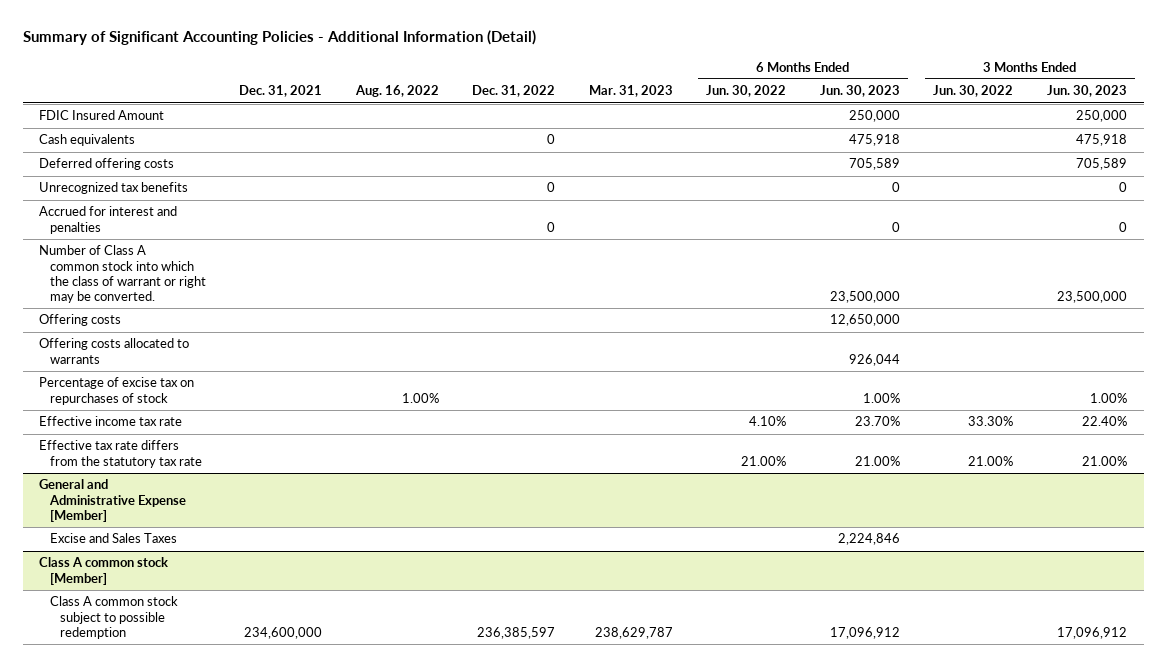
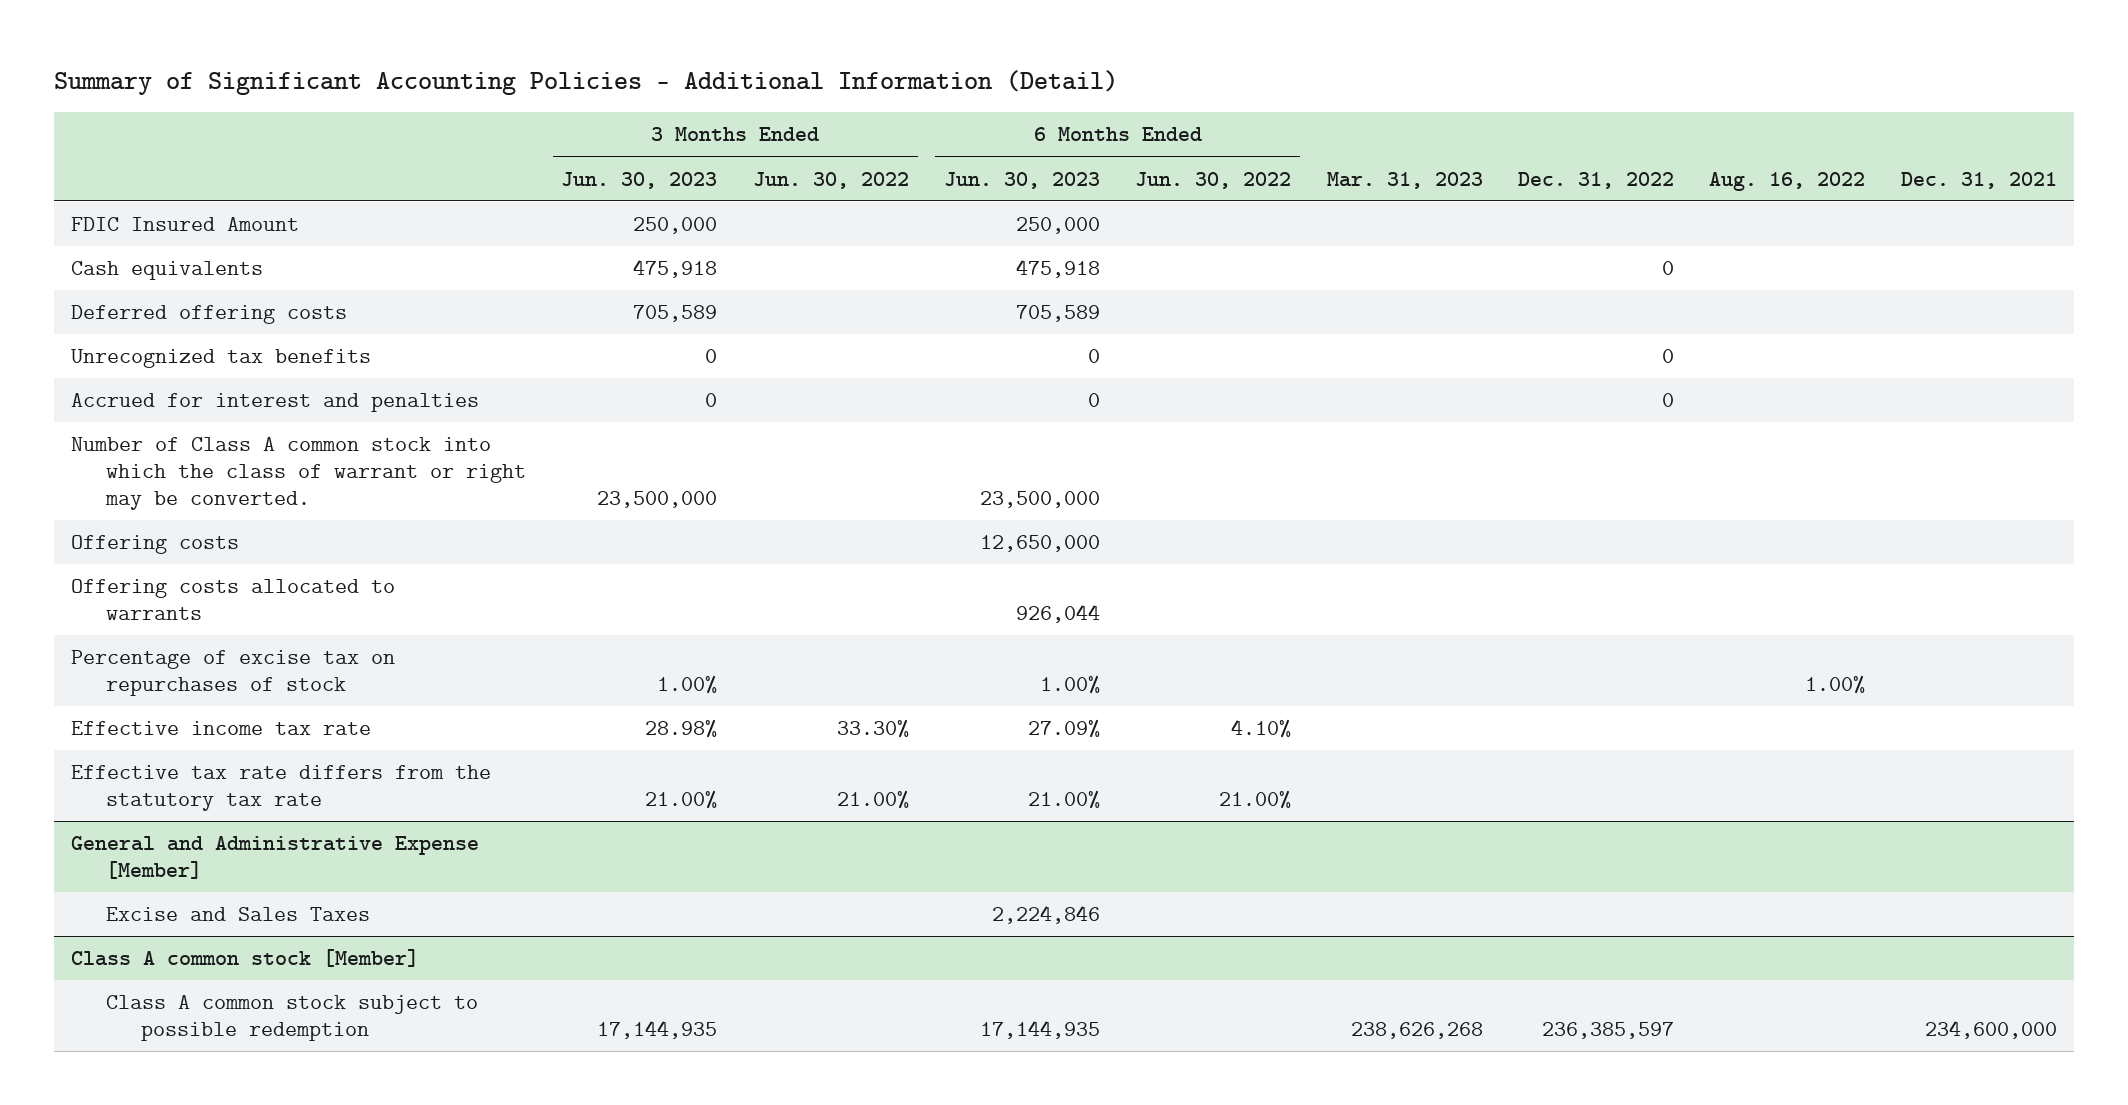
[854,416,900,427] 23.70% -> [1028,719,1101,739] 27.09%
[1081,416,1127,427] 22.40% -> [645,719,718,739] 28.98%
[594,626,673,639] 238,629,787 -> [1350,1022,1483,1040] 238,626,268
[829,626,900,639] 17,096,912 -> [980,1020,1101,1040] 17,144,935
[1056,626,1127,639] 17,096,912 -> [597,1020,718,1040] 17,144,935

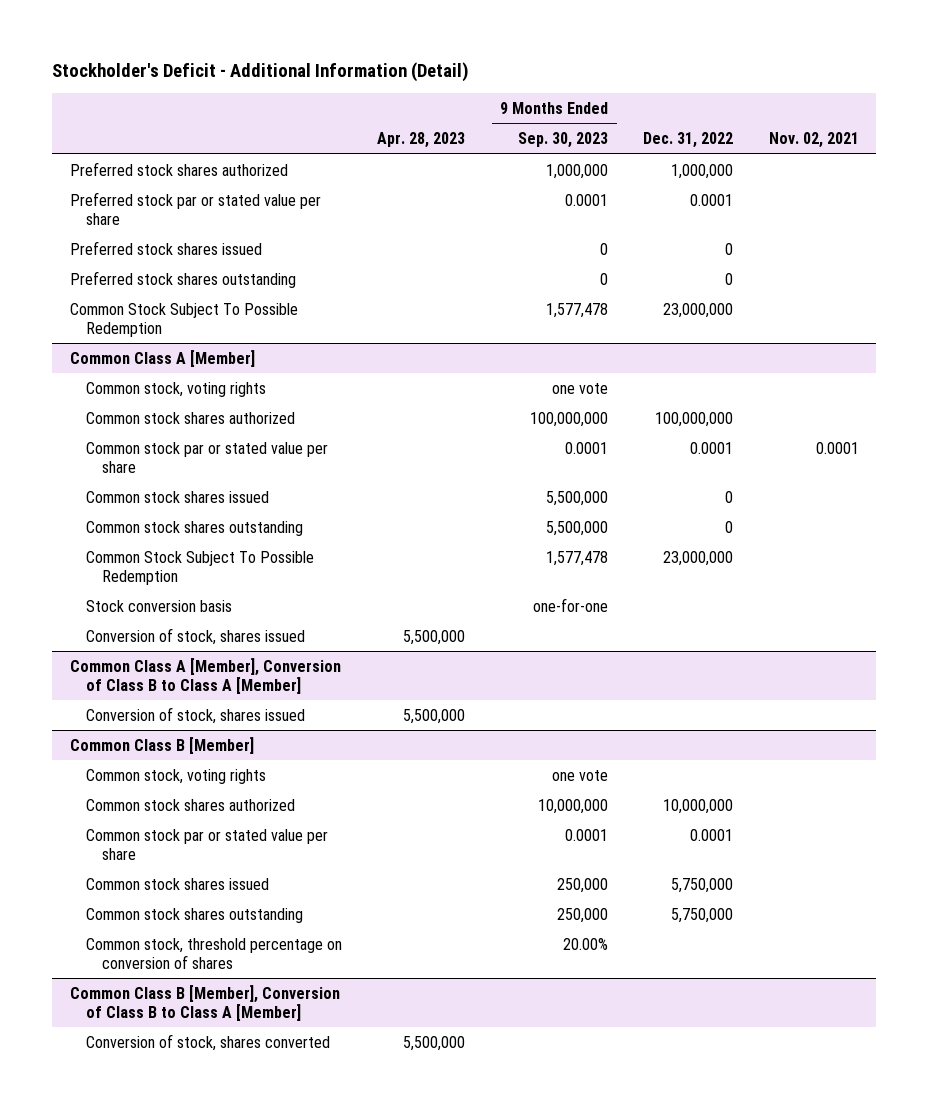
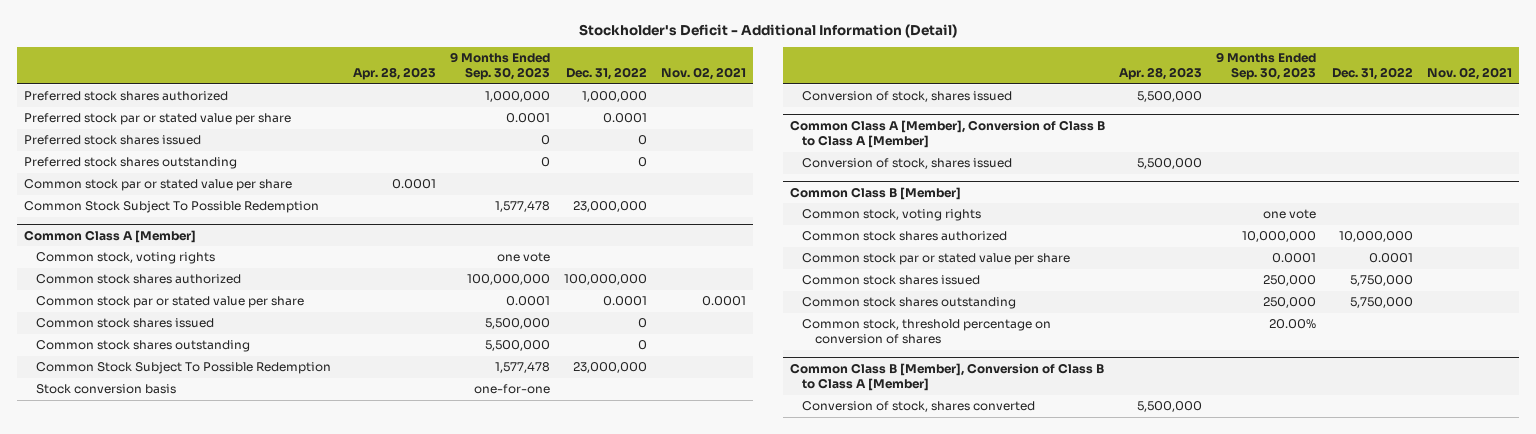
none -> [23,179,292,192] Common stock par or stated value per share

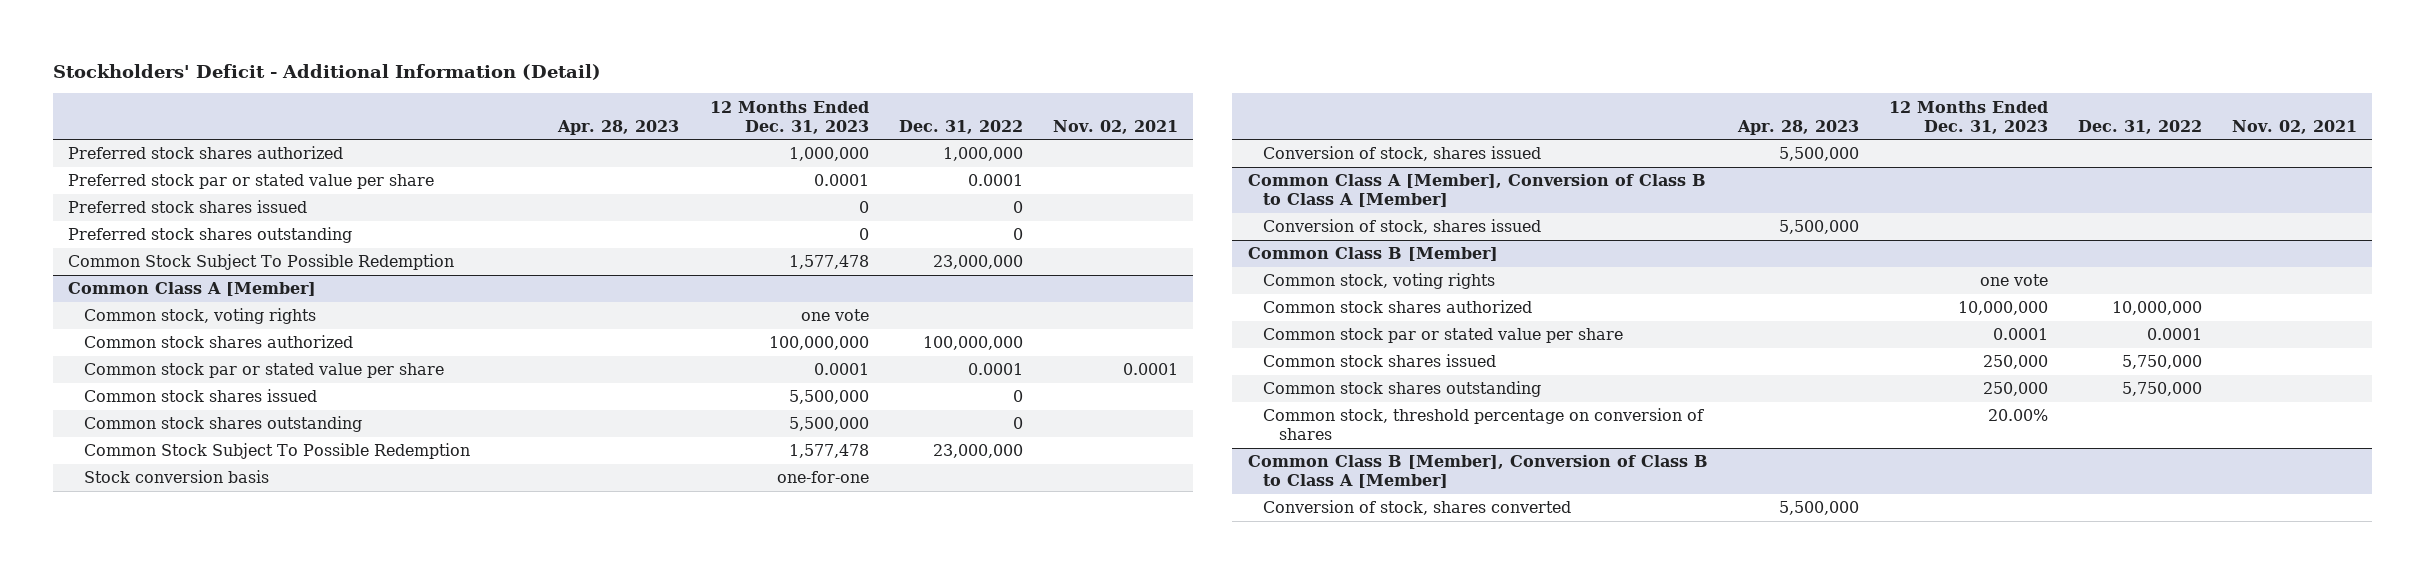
[578,24,957,39] Stockholder's Deficit - Additional Information (Detail) -> [53,63,602,80] Stockholders' Deficit - Additional Information (Detail)
[449,52,550,81] 9 Months Ended Sep. 30, 2023 -> none
none -> [709,100,869,134] 12 Months Ended Dec. 31, 2023
[23,179,292,192] Common stock par or stated value per share -> none

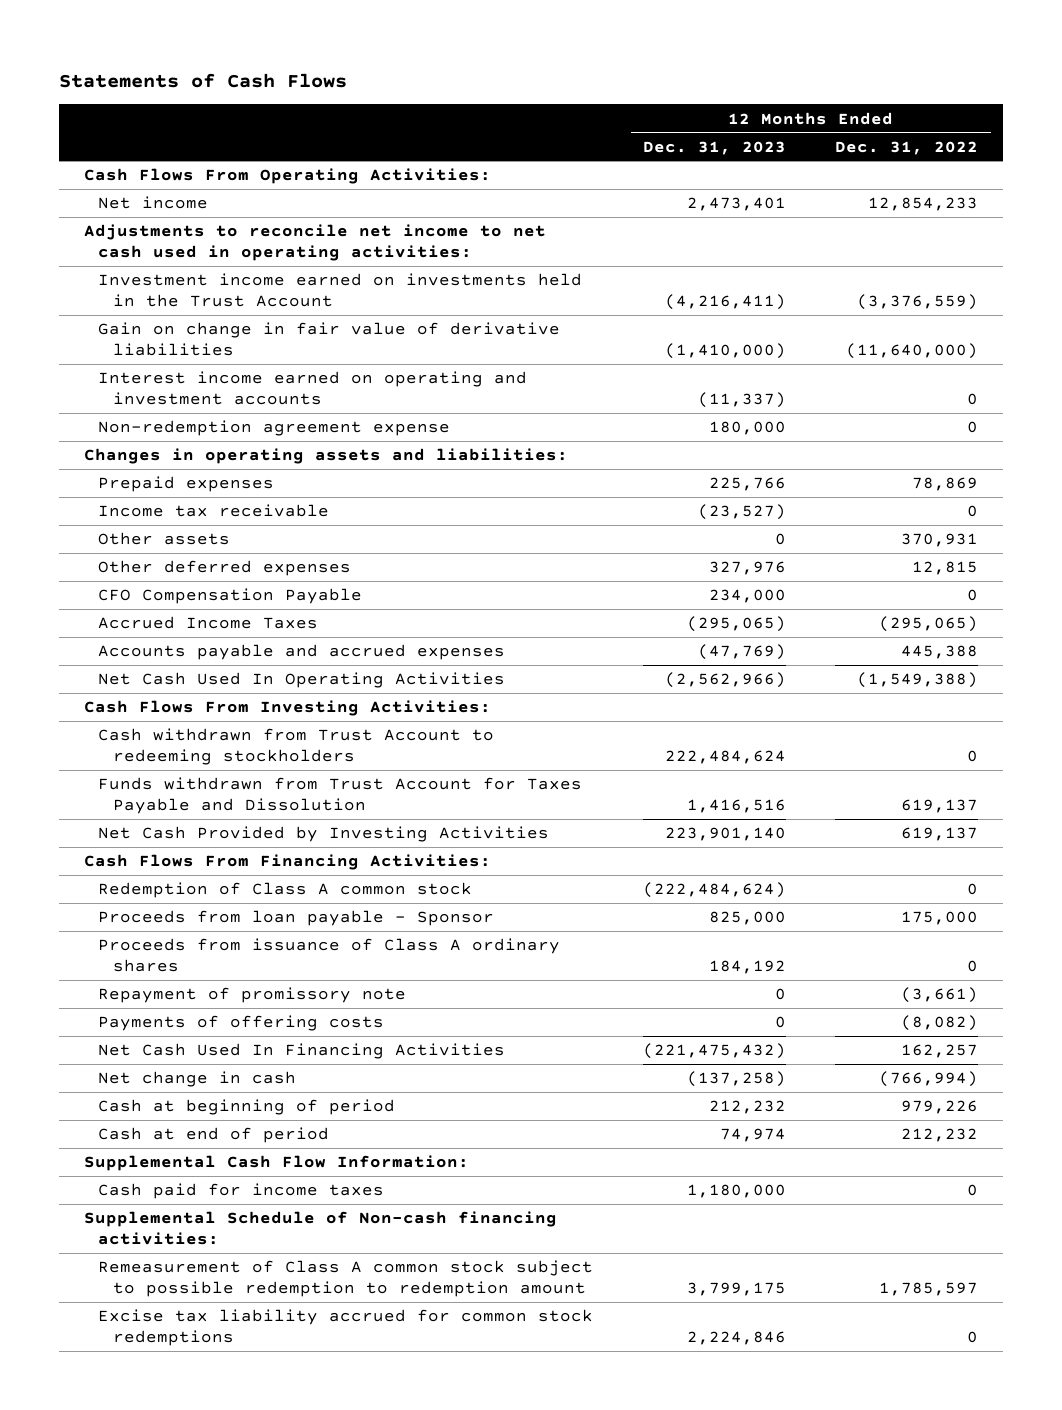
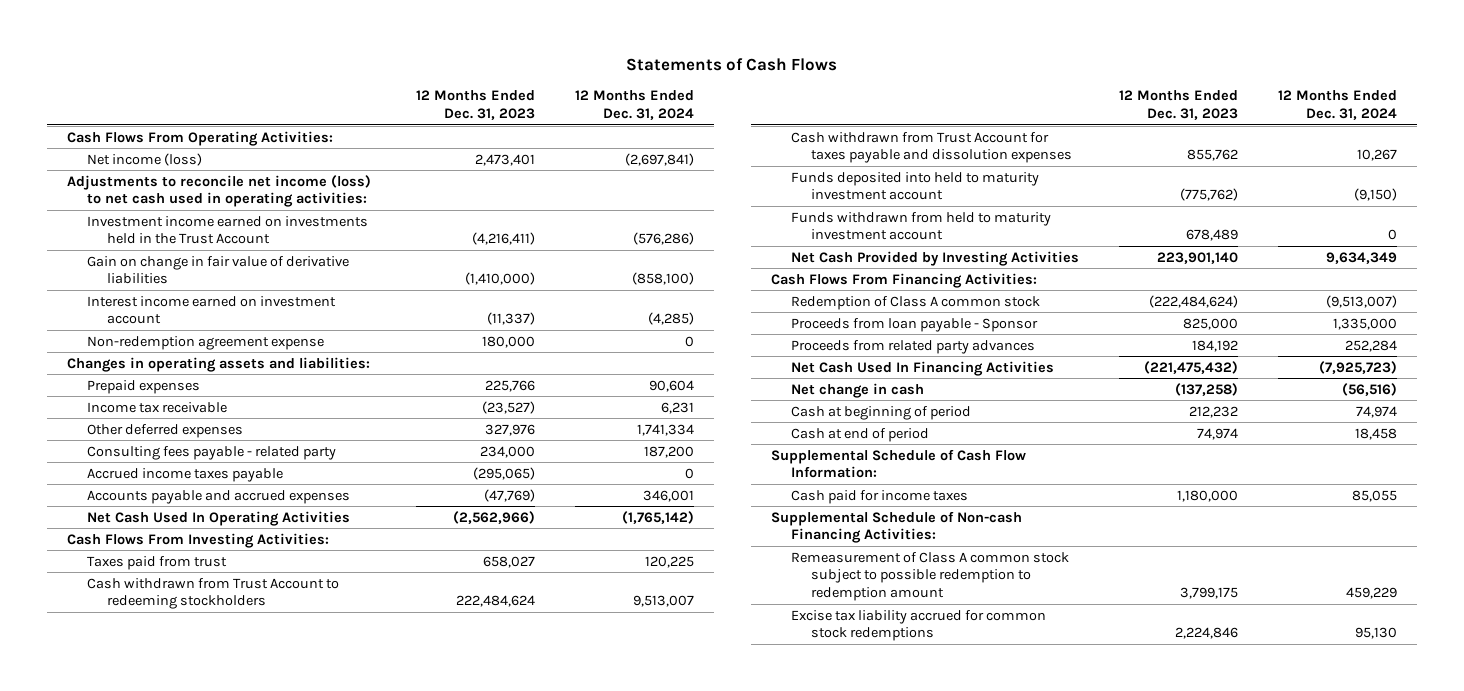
[835,140,979,155] Dec. 31, 2022 -> none
none -> [574,90,694,121] 12 Months Ended Dec. 31, 2024
[98,196,209,210] Net income -> [87,152,203,166] Net income (loss)
[84,224,547,262] Adjustments to reconcile net income to net cash used in operating activities: -> [67,174,372,208] Adjustments to reconcile net income (loss) to net cash used in operating activities:
[98,371,528,406] Interest income earned on operating and investment accounts -> [87,295,337,325] Interest income earned on investment account
[98,532,231,546] Other assets -> none
[98,588,363,605] CFO Compensation Payable -> [87,445,337,460] Consulting fees payable - related party
[98,616,319,630] Accrued Income Taxes -> [87,467,284,482] Accrued income taxes payable
none -> [87,555,228,570] Taxes paid from trust
[98,777,583,815] Funds withdrawn from Trust Account for Taxes Payable and Dissolution -> [790,131,1072,164] Cash withdrawn from Trust Account for taxes payable and dissolution expenses
[686,799,786,814] 1,416,516 -> [1186,149,1238,162] 855,762
none -> [790,171,1039,201] Funds deposited into held to maturity investment account
none -> [790,211,1051,241] Funds withdrawn from held to maturity investment account
[98,987,407,1004] Repayment of promissory note -> none
[98,1015,385,1032] Payments of offering costs -> none
[98,938,561,973] Proceeds from issuance of Class A ordinary shares -> [790,339,1035,354] Proceeds from related party advances
[84,1155,470,1172] Supplemental Cash Flow Information: -> [770,448,1026,479] Supplemental Schedule of Cash Flow Information:
[84,1211,558,1246] Supplemental Schedule of Non-cash financing activities: -> [770,510,1022,544] Supplemental Schedule of Non-cash Financing Activities:

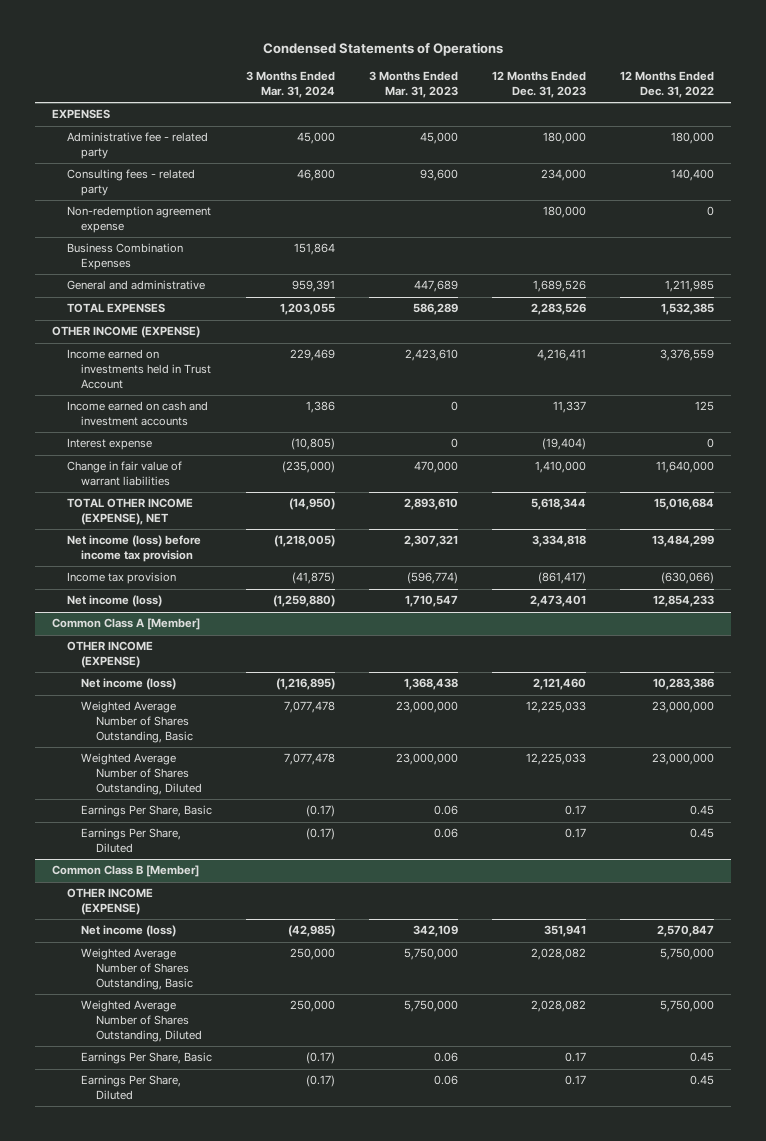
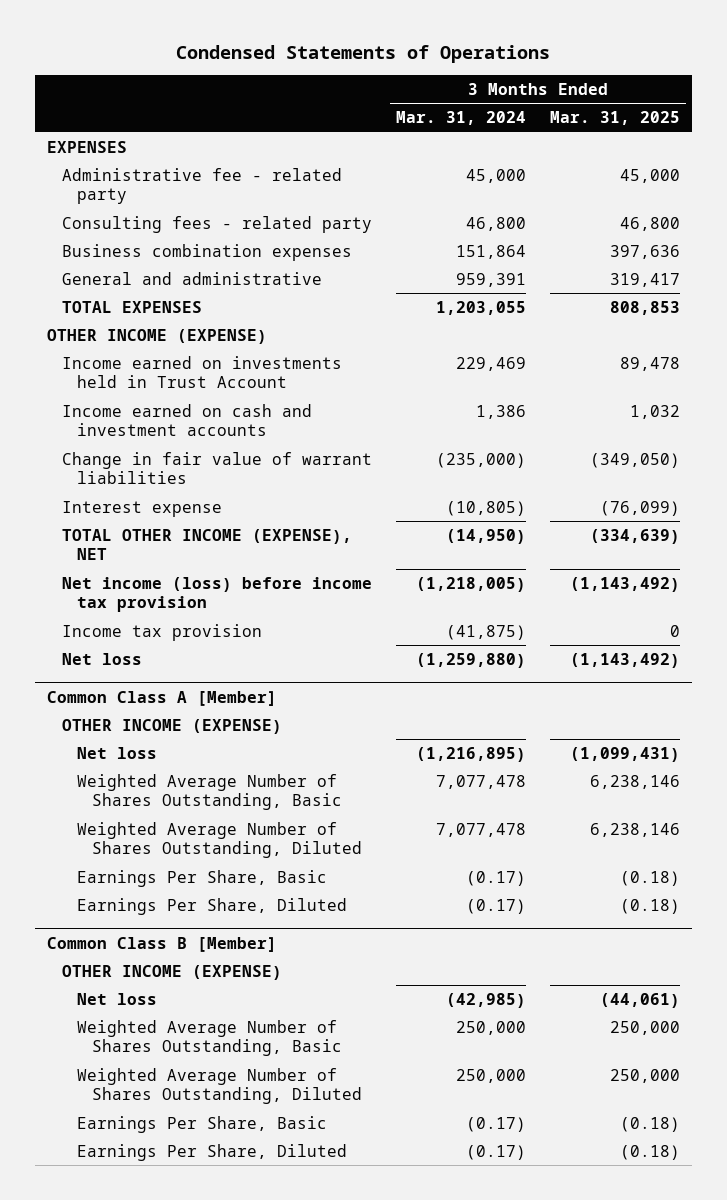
[369,71,459,99] 3 Months Ended Mar. 31, 2023 -> none
[492,71,587,99] 12 Months Ended Dec. 31, 2023 -> none
[620,71,715,99] 12 Months Ended Dec. 31, 2022 -> none
none -> [550,111,681,126] Mar. 31, 2025
[66,206,211,234] Non-redemption agreement expense -> none
[66,243,183,271] Business Combination Expenses -> [61,243,352,261] Business combination expenses
[66,438,152,451] Interest expense -> [61,500,222,517] Interest expense
[66,595,162,608] Net income (loss) -> [61,652,142,665] Net loss
[81,678,177,691] Net income (loss) -> [77,746,158,759] Net loss
[81,925,177,938] Net income (loss) -> [77,992,158,1005] Net loss

